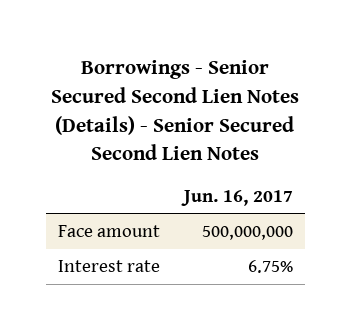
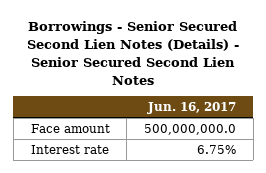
[202,226,294,241] 500,000,000 -> [143,123,236,135] 500,000,000.0

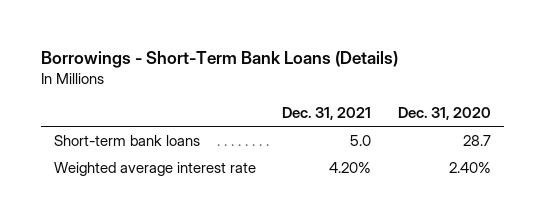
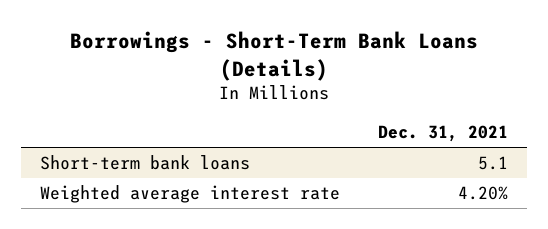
[397,106,491,120] Dec. 31, 2020 -> none
[350,134,372,146] 5.0 -> [478,156,509,171] 5.1

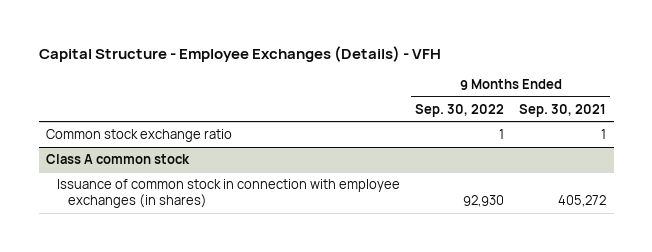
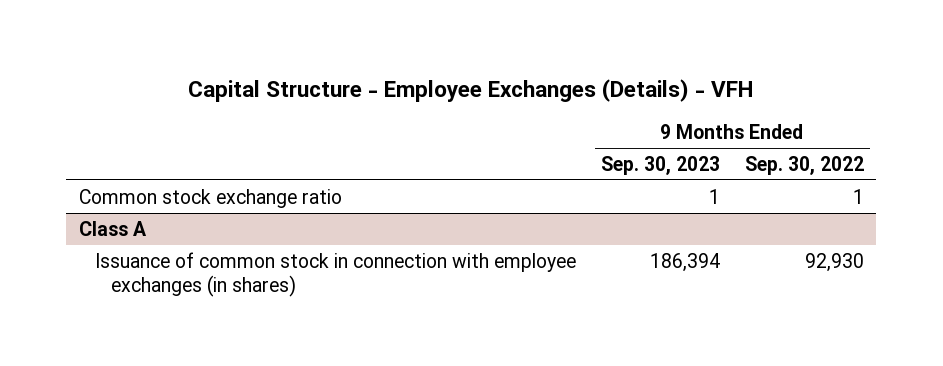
[519,103,607,117] Sep. 30, 2021 -> none
none -> [600,156,720,176] Sep. 30, 2023
[46,154,191,165] Class A common stock -> [78,220,147,236] Class A

